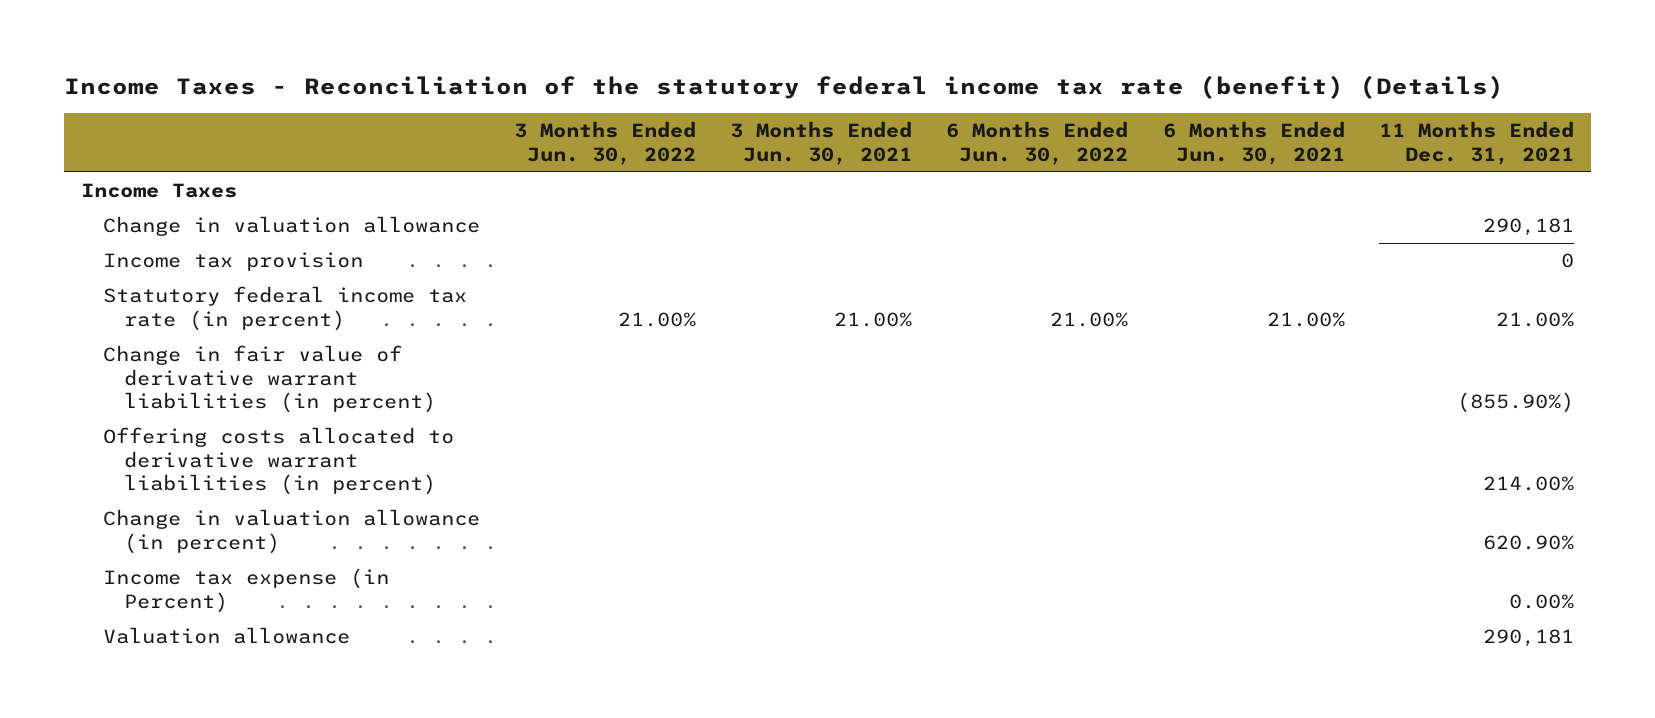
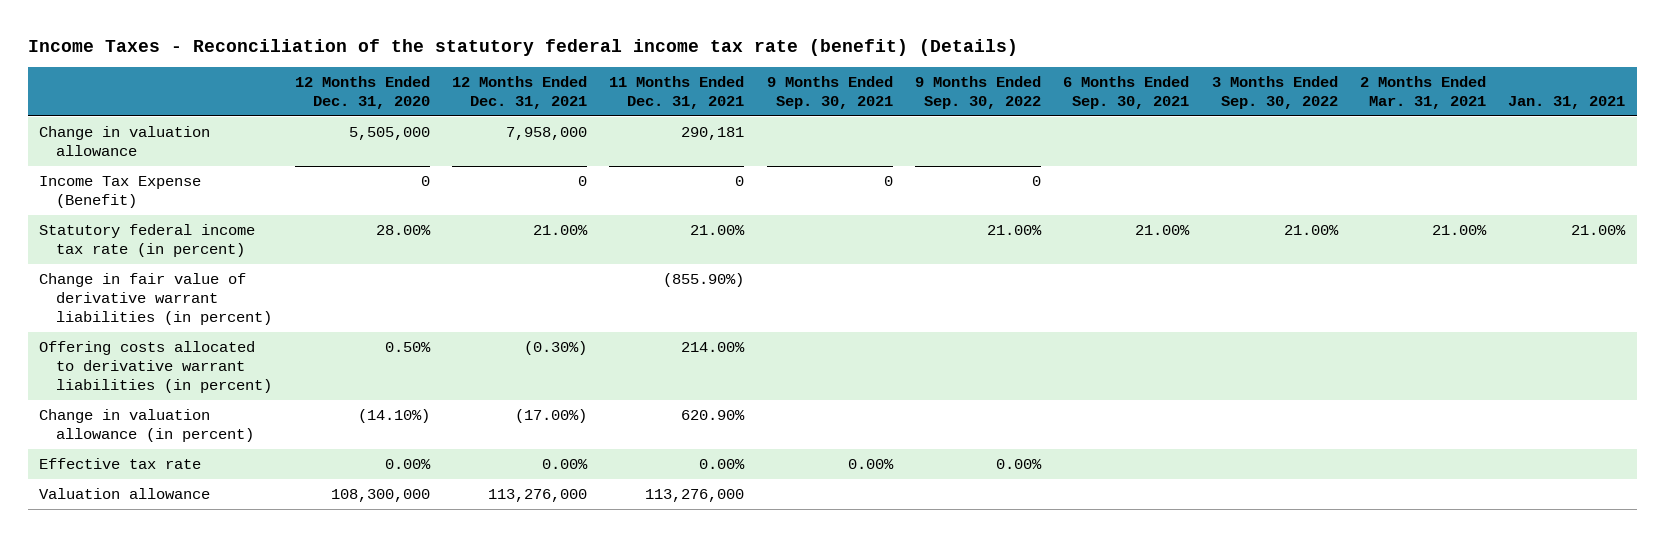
[513,121,696,165] 3 Months Ended Jun. 30, 2022 -> none
[730,121,913,165] 3 Months Ended Jun. 30, 2021 -> none
[946,121,1129,165] 6 Months Ended Jun. 30, 2022 -> none
[1162,121,1345,165] 6 Months Ended Jun. 30, 2021 -> none
none -> [294,76,430,109] 12 Months Ended Dec. 31, 2020
none -> [451,76,587,109] 12 Months Ended Dec. 31, 2021
none -> [766,76,893,109] 9 Months Ended Sep. 30, 2021
none -> [914,76,1041,109] 9 Months Ended Sep. 30, 2022
none -> [1063,76,1190,109] 6 Months Ended Sep. 30, 2021
none -> [1211,76,1338,109] 3 Months Ended Sep. 30, 2022
none -> [1360,76,1487,109] 2 Months Ended Mar. 31, 2021
none -> [1508,95,1626,109] Jan. 31, 2021
[81,183,238,199] Income Taxes -> none
[102,252,363,272] Income tax provision -> [38,176,201,208] Income Tax Expense (Benefit)
[102,568,389,613] Income tax expense (in Percent) -> [38,458,201,470] Effective tax rate
[1482,629,1574,648] 290,181 -> [645,489,745,503] 113,276,000

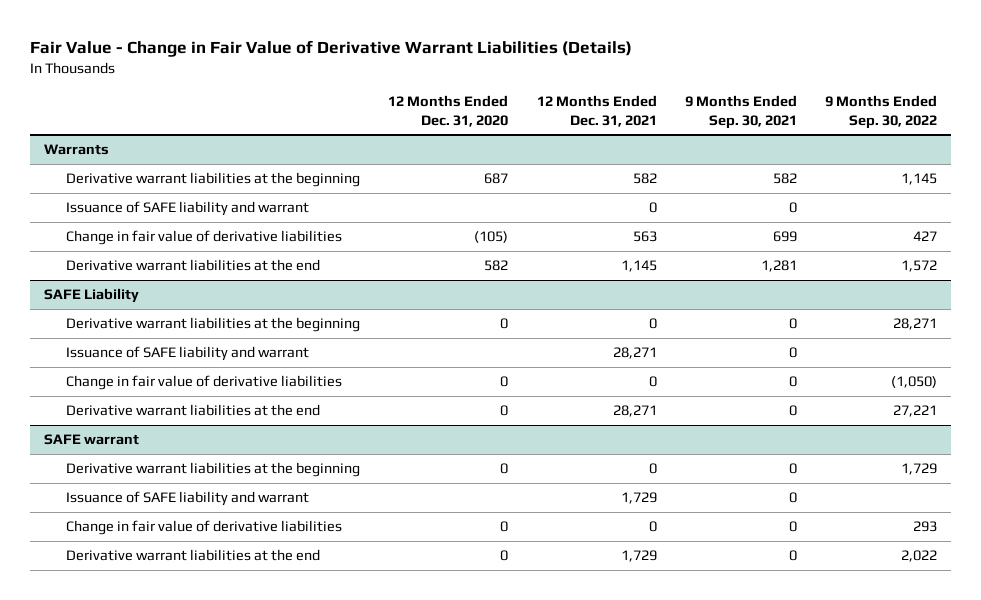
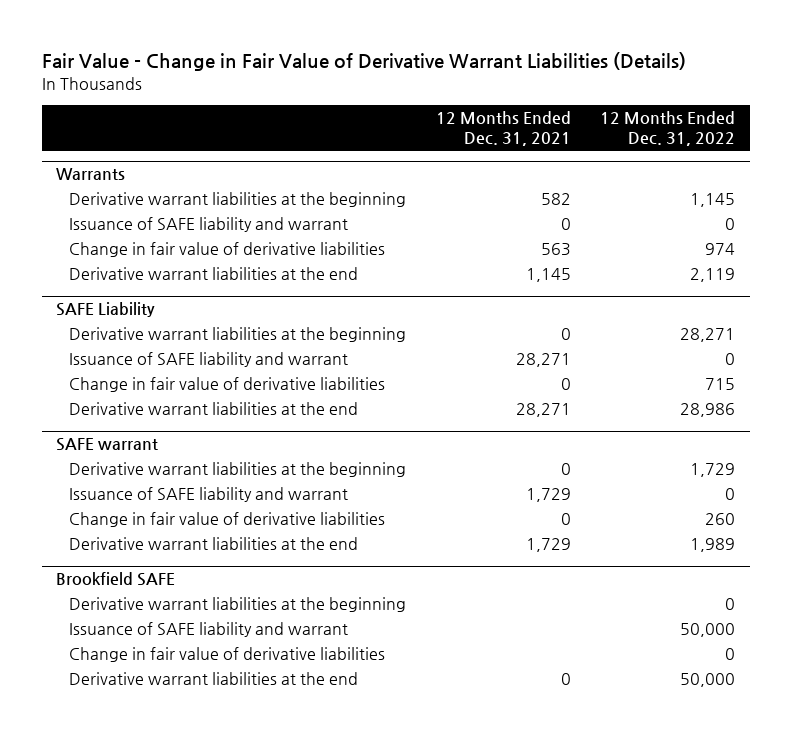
[388,95,509,127] 12 Months Ended Dec. 31, 2020 -> none
[684,95,797,129] 9 Months Ended Sep. 30, 2021 -> none
[825,95,938,129] 9 Months Ended Sep. 30, 2022 -> none
none -> [599,111,735,147] 12 Months Ended Dec. 31, 2022
none -> [56,572,176,587] Brookfield SAFE
none -> [69,597,407,613] Derivative warrant liabilities at the beginning
none -> [69,622,349,638] Issuance of SAFE liability and warrant
none -> [69,647,386,663] Change in fair value of derivative liabilities
none -> [69,672,359,686] Derivative warrant liabilities at the end

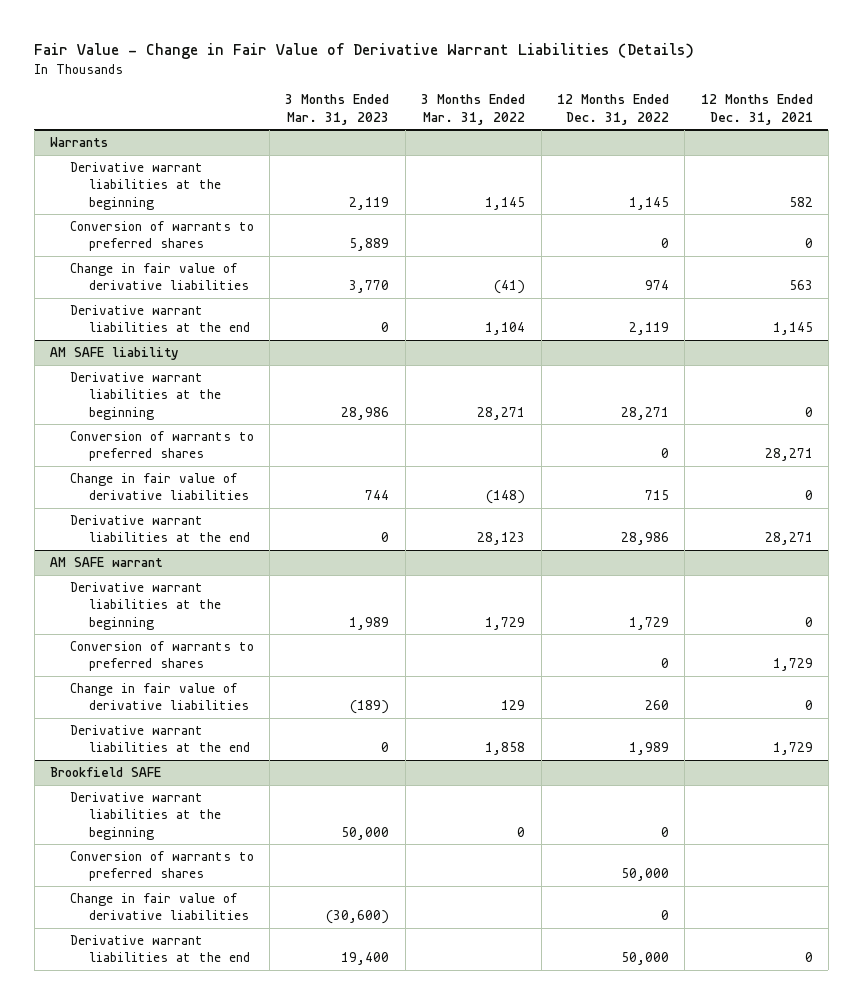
none -> [285,94,390,125] 3 Months Ended Mar. 31, 2023
none -> [421,94,526,125] 3 Months Ended Mar. 31, 2022
[69,217,349,233] Issuance of SAFE liability and warrant -> [69,221,254,252] Conversion of warrants to preferred shares
[56,302,156,318] SAFE Liability -> [50,347,180,361] AM SAFE liability
[69,352,349,368] Issuance of SAFE liability and warrant -> [69,431,254,462] Conversion of warrants to preferred shares
[56,438,159,452] SAFE warrant -> [50,557,164,568] AM SAFE warrant
[69,487,349,503] Issuance of SAFE liability and warrant -> [69,641,254,672] Conversion of warrants to preferred shares
[69,622,349,638] Issuance of SAFE liability and warrant -> [69,851,254,882] Conversion of warrants to preferred shares

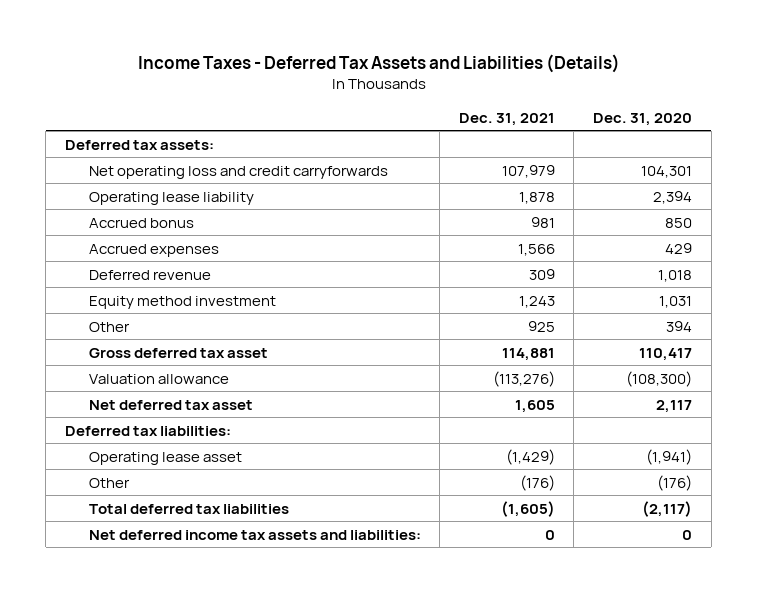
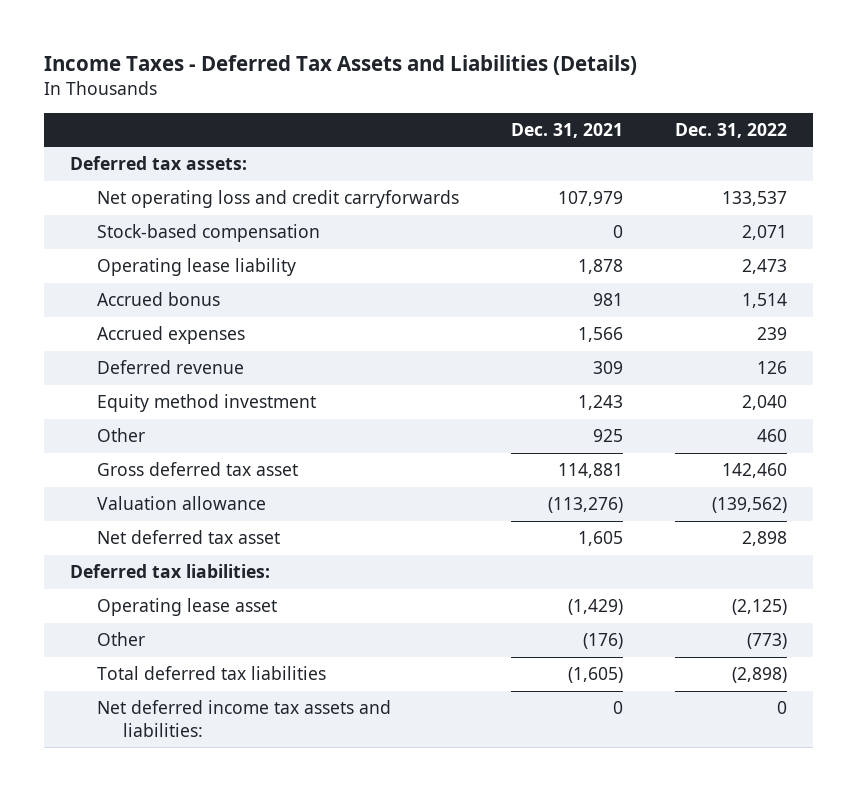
[593,112,693,126] Dec. 31, 2020 -> none
none -> [675,122,788,138] Dec. 31, 2022
none -> [96,224,320,243] Stock-based compensation

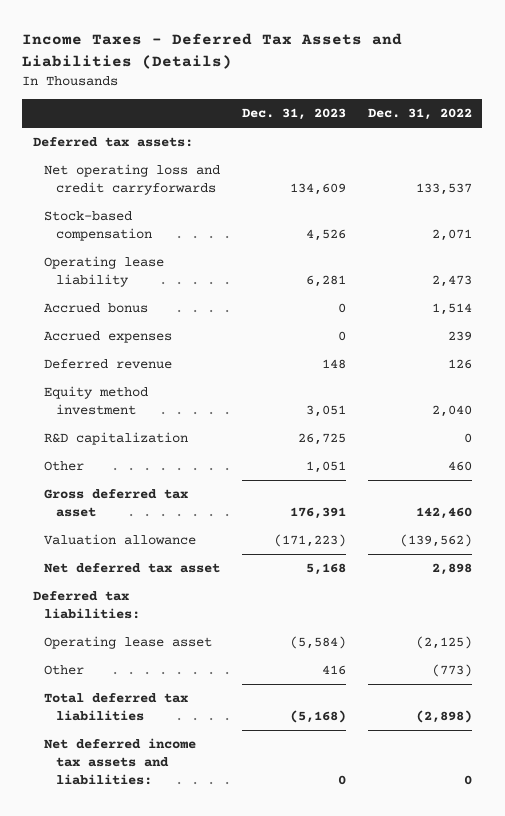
[510,122,623,138] Dec. 31, 2021 -> none
none -> [241,108,346,121] Dec. 31, 2023
none -> [44,432,189,446] R&D capitalization

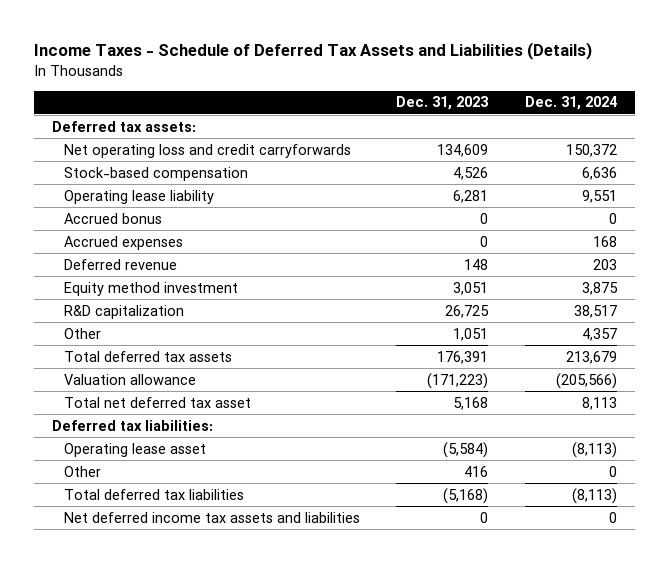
[22,33,403,69] Income Taxes - Deferred Tax Assets and Liabilities (Details) -> [33,42,592,61] Income Taxes - Schedule of Deferred Tax Assets and Liabilities (Details)
[367,108,472,121] Dec. 31, 2022 -> none
none -> [524,96,617,111] Dec. 31, 2024
[44,489,189,518] Gross deferred tax asset -> [63,350,232,362] Total deferred tax assets
[44,563,221,574] Net deferred tax asset -> [63,396,251,408] Total net deferred tax asset
[44,738,197,785] Net deferred income tax assets and liabilities: -> [63,511,360,523] Net deferred income tax assets and liabilities

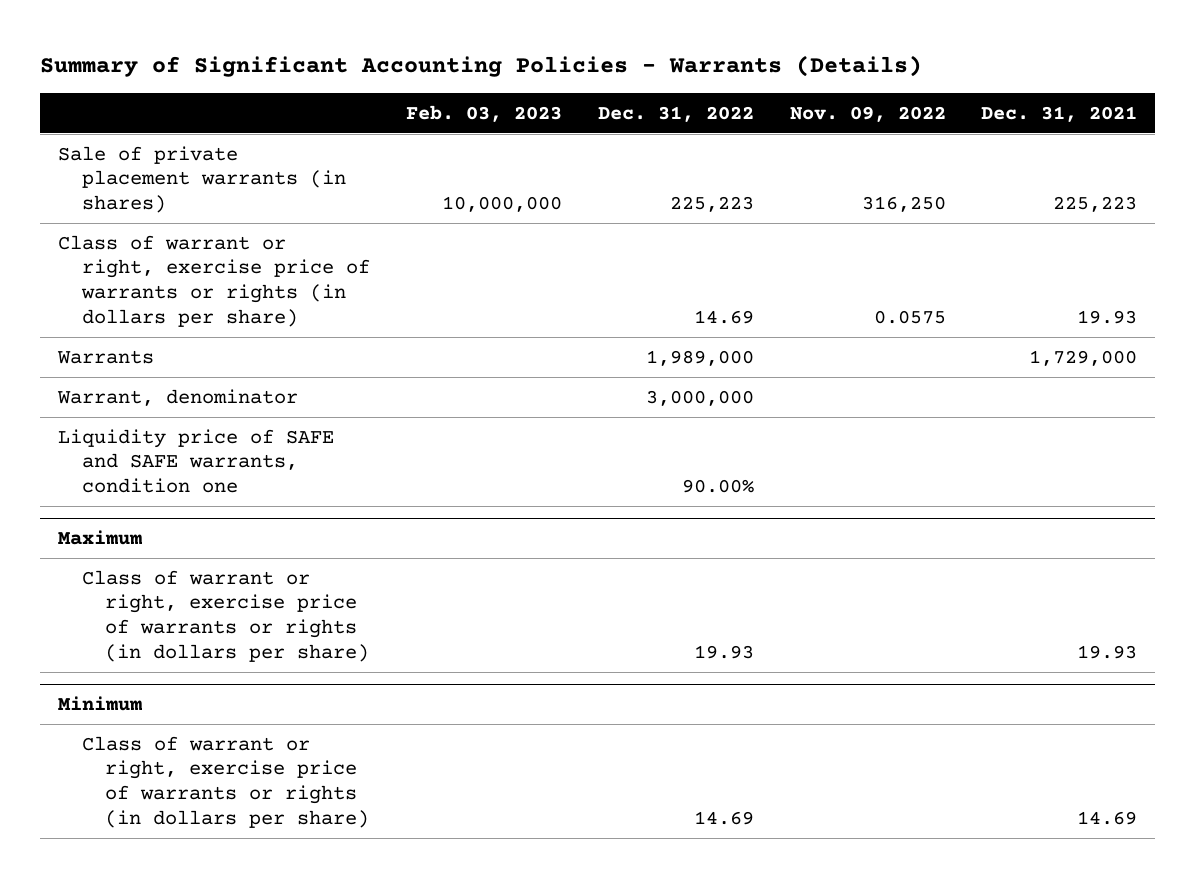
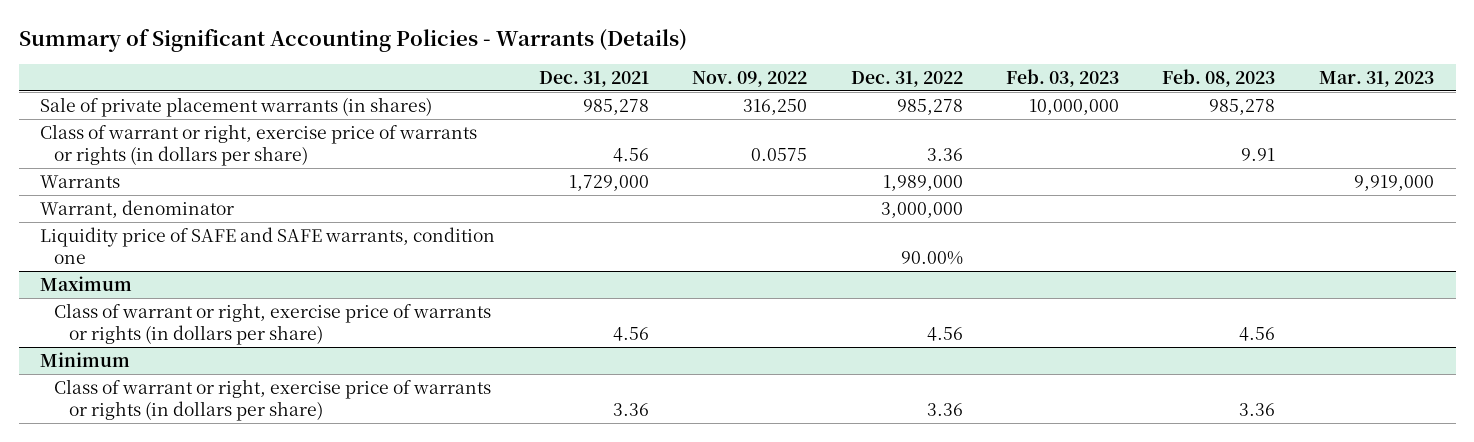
none -> [1162,68,1276,87] Feb. 08, 2023
none -> [1318,70,1434,87] Mar. 31, 2023
[669,196,754,213] 225,223 -> [896,98,963,115] 985,278
[1053,196,1138,213] 225,223 -> [582,98,649,115] 985,278
[693,309,754,324] 14.69 -> [926,148,963,162] 3.36
[1077,309,1138,324] 19.93 -> [612,148,649,163] 4.56
[693,644,754,659] 19.93 -> [926,327,963,342] 4.56
[1077,644,1138,659] 19.93 -> [612,327,649,342] 4.56
[693,810,754,825] 14.69 -> [926,403,963,417] 3.36
[1077,810,1138,825] 14.69 -> [612,403,649,417] 3.36

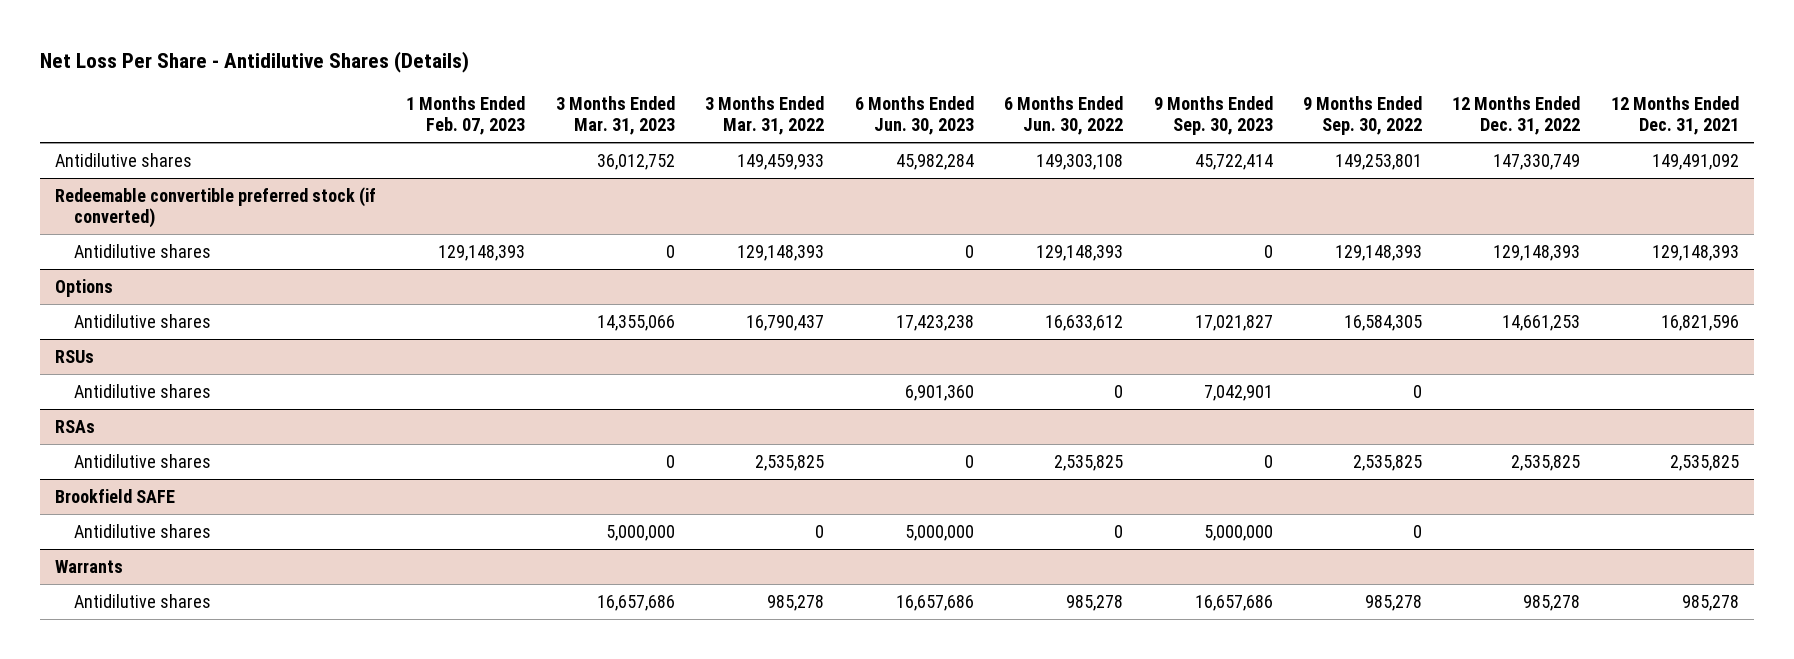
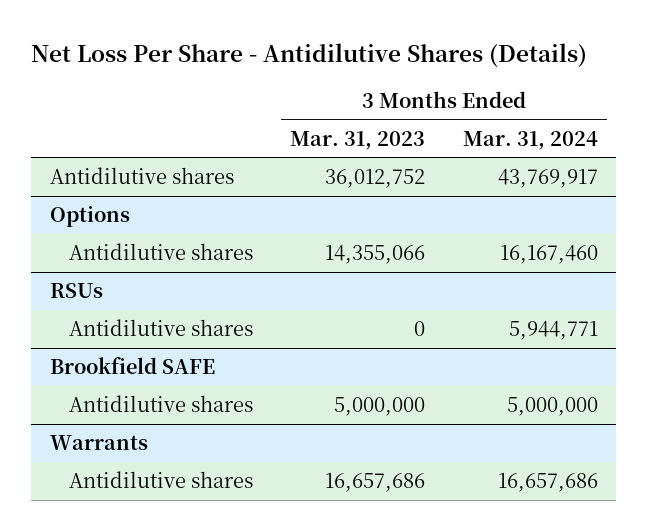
[406,96,526,136] 1 Months Ended Feb. 07, 2023 -> none
[705,96,825,136] 3 Months Ended Mar. 31, 2022 -> none
[854,96,974,136] 6 Months Ended Jun. 30, 2023 -> none
[1004,96,1124,136] 6 Months Ended Jun. 30, 2022 -> none
[1153,96,1273,136] 9 Months Ended Sep. 30, 2023 -> none
[1302,96,1422,136] 9 Months Ended Sep. 30, 2022 -> none
[1452,96,1581,136] 12 Months Ended Dec. 31, 2022 -> none
[1610,96,1739,136] 12 Months Ended Dec. 31, 2021 -> none
none -> [462,130,598,150] Mar. 31, 2024
[54,186,376,229] Redeemable convertible preferred stock (if converted) -> none
[74,243,212,258] Antidilutive shares -> none
[74,383,212,398] Antidilutive shares -> none
[54,419,95,433] RSAs -> none

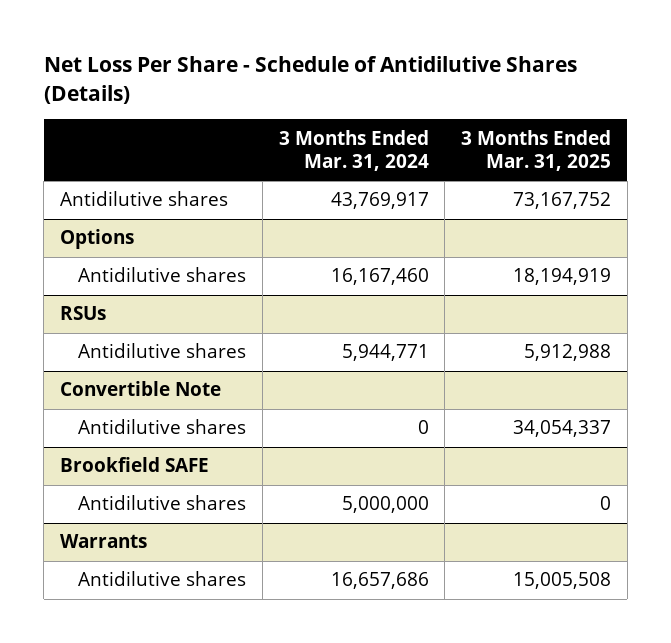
[31,43,588,68] Net Loss Per Share - Antidilutive Shares (Details) -> [43,56,577,104] Net Loss Per Share - Schedule of Antidilutive Shares (Details)
[290,130,426,150] Mar. 31, 2023 -> none
none -> [461,129,612,171] 3 Months Ended Mar. 31, 2025
none -> [59,381,221,397] Convertible Note
none -> [78,419,247,435] Antidilutive shares

